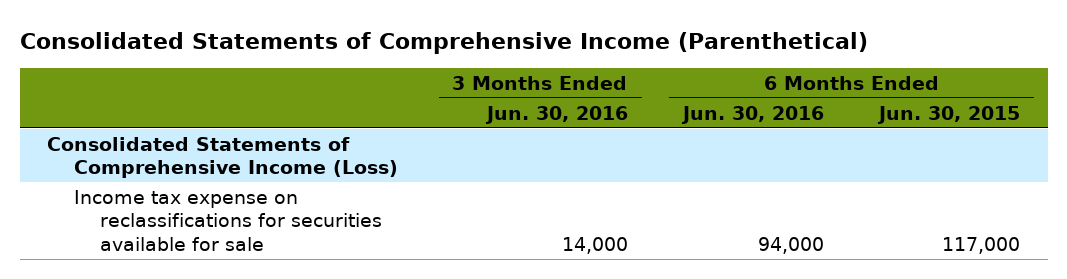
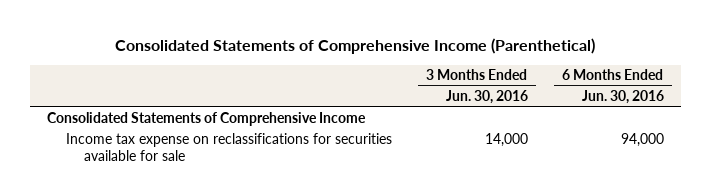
[877,105,1021,124] Jun. 30, 2015 -> none
[47,136,398,179] Consolidated Statements of Comprehensive Income (Loss) -> [47,112,367,127] Consolidated Statements of Comprehensive Income

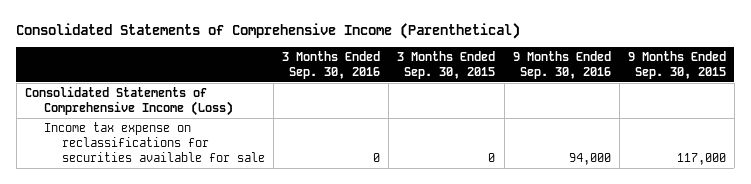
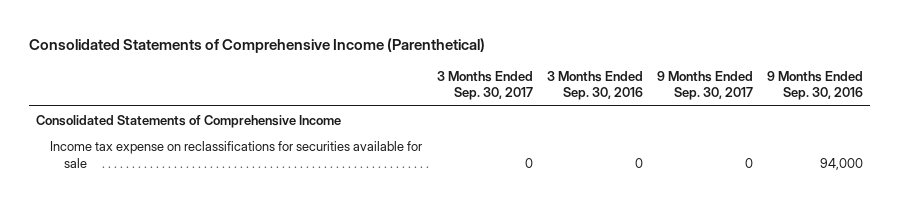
[397,50,496,79] 3 Months Ended Sep. 30, 2015 -> none
[627,50,726,79] 9 Months Ended Sep. 30, 2015 -> none
none -> [436,70,533,101] 3 Months Ended Sep. 30, 2017
none -> [656,70,753,101] 9 Months Ended Sep. 30, 2017
[25,86,233,117] Consolidated Statements of Comprehensive Income (Loss) -> [36,114,342,128] Consolidated Statements of Comprehensive Income

